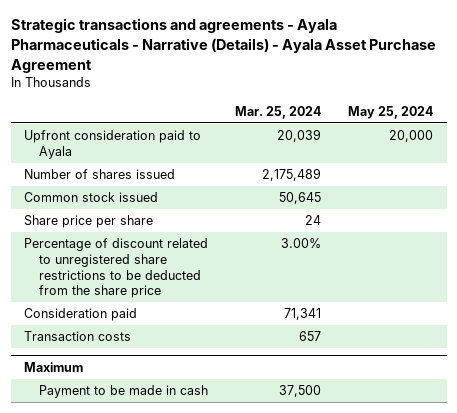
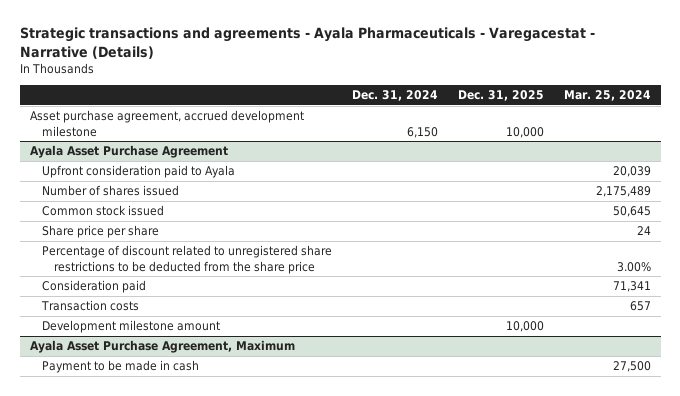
[10,18,436,73] Strategic transactions and agreements - Ayala Pharmaceuticals - Narrative (Details) - Ayala Asset Purchase Agreement -> [19,27,595,59] Strategic transactions and agreements - Ayala Pharmaceuticals - Varegacestat - Narrative (Details)
[348,105,434,119] May 25, 2024 -> none
none -> [351,90,438,102] Dec. 31, 2024
none -> [457,90,544,102] Dec. 31, 2025
none -> [29,110,304,137] Asset purchase agreement, accrued development milestone
none -> [29,145,228,159] Ayala Asset Purchase Agreement
[24,362,84,373] Maximum -> none
none -> [42,320,221,334] Development milestone amount
none -> [29,340,295,354] Ayala Asset Purchase Agreement, Maximum
[279,385,322,398] 37,500 -> [612,361,651,373] 27,500

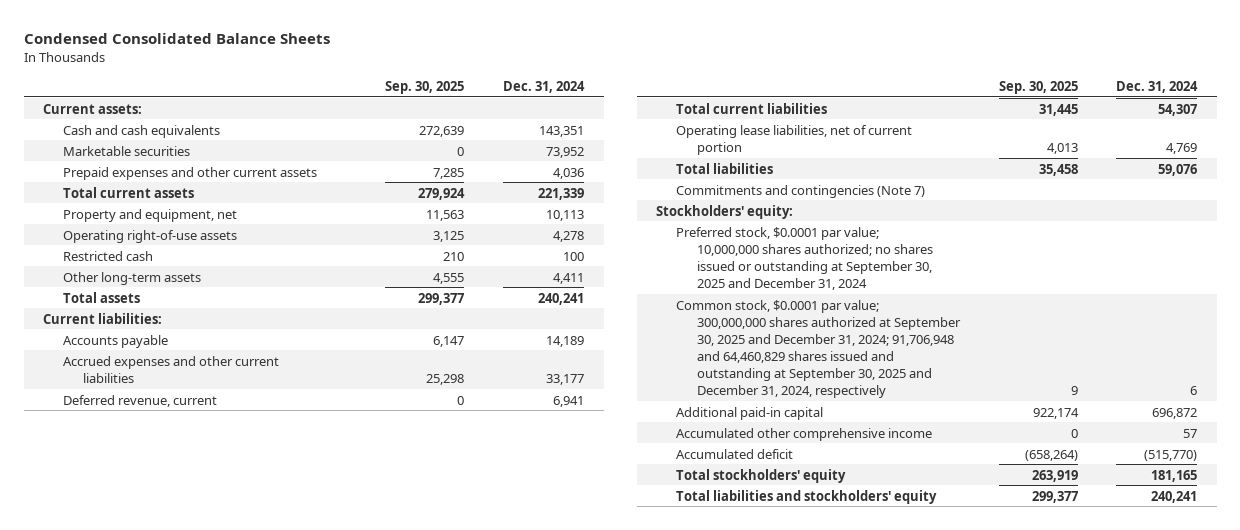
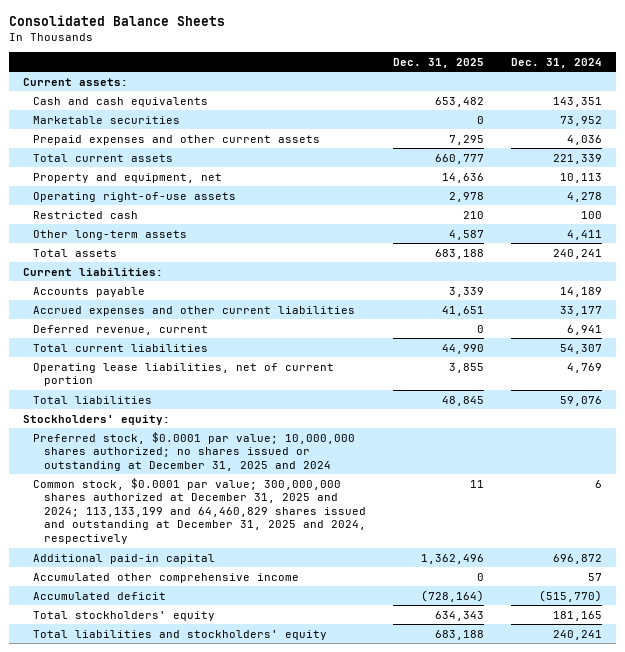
[23,33,330,45] Condensed Consolidated Balance Sheets -> [9,15,226,27] Consolidated Balance Sheets
[385,80,465,94] Sep. 30, 2025 -> none
none -> [392,57,484,68] Dec. 31, 2025
[676,184,926,198] Commitments and contingencies (Note 7) -> none
[676,226,933,290] Preferred stock, $0.0001 par value; 10,000,000 shares authorized; no shares issued or outstanding at September 30, 2025 and December 31, 2024 -> [33,431,356,471] Preferred stock, $0.0001 par value; 10,000,000 shares authorized; no shares issued or outstanding at December 31, 2025 and 2024
[676,299,961,398] Common stock, $0.0001 par value; 300,000,000 shares authorized at September 30, 2025 and December 31, 2024; 91,706,948 and 64,460,829 shares issued and outstanding at September 30, 2025 and December 31, 2024, respectively -> [33,477,366,545] Common stock, $0.0001 par value; 300,000,000 shares authorized at December 31, 2025 and 2024; 113,133,199 and 64,460,829 shares issued and outstanding at December 31, 2025 and 2024, respectively

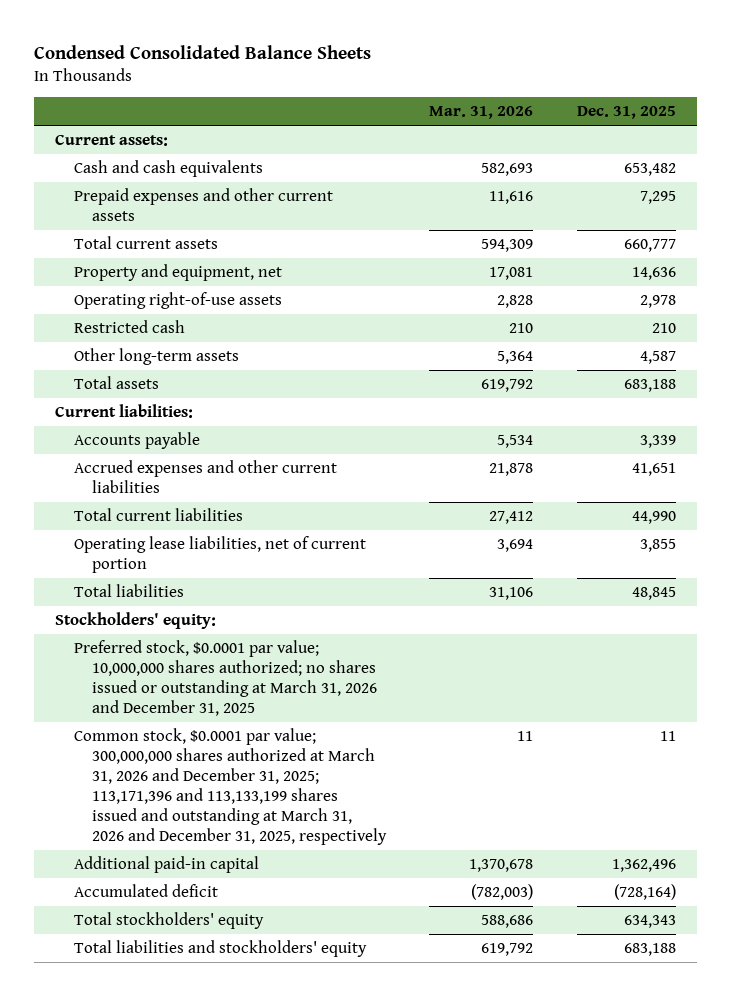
[9,15,226,27] Consolidated Balance Sheets -> [33,44,371,59] Condensed Consolidated Balance Sheets
[511,57,603,68] Dec. 31, 2024 -> none
none -> [429,106,534,120] Mar. 31, 2026
[33,115,181,124] Marketable securities -> none
[33,324,209,335] Deferred revenue, current -> none
[33,431,356,471] Preferred stock, $0.0001 par value; 10,000,000 shares authorized; no shares issued or outstanding at December 31, 2025 and 2024 -> [73,640,377,717] Preferred stock, $0.0001 par value; 10,000,000 shares authorized; no shares issued or outstanding at March 31, 2026 and December 31, 2025
[33,477,366,545] Common stock, $0.0001 par value; 300,000,000 shares authorized at December 31, 2025 and 2024; 113,133,199 and 64,460,829 shares issued and outstanding at December 31, 2025 and 2024, respectively -> [73,728,387,846] Common stock, $0.0001 par value; 300,000,000 shares authorized at March 31, 2026 and December 31, 2025; 113,171,396 and 113,133,199 shares issued and outstanding at March 31, 2026 and December 31, 2025, respectively
[33,572,300,583] Accumulated other comprehensive income -> none

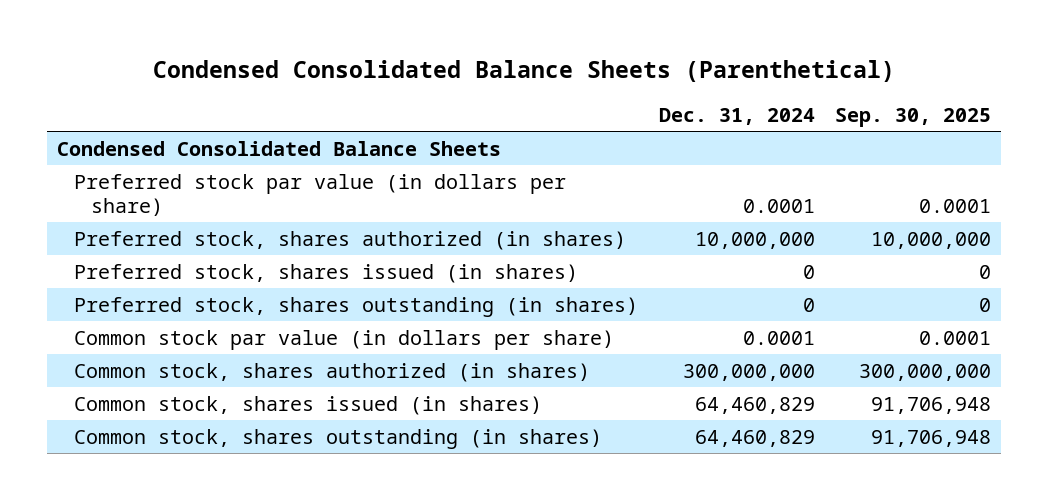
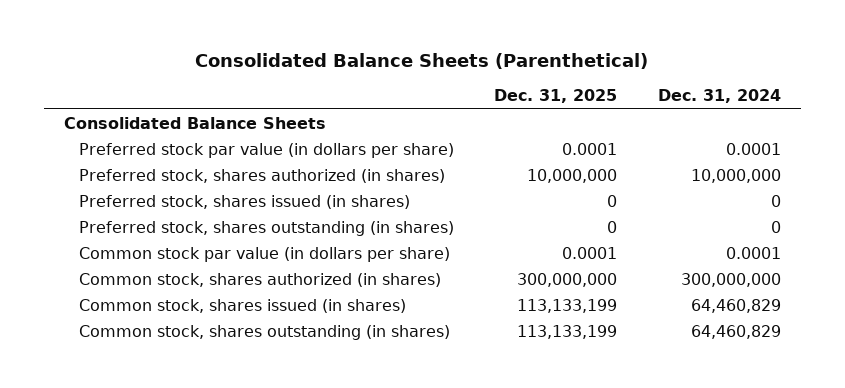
[153,60,896,83] Condensed Consolidated Balance Sheets (Parenthetical) -> [195,53,649,70] Consolidated Balance Sheets (Parenthetical)
[835,107,992,127] Sep. 30, 2025 -> none
none -> [494,89,618,104] Dec. 31, 2025
[57,140,502,156] Condensed Consolidated Balance Sheets -> [63,116,326,129] Consolidated Balance Sheets

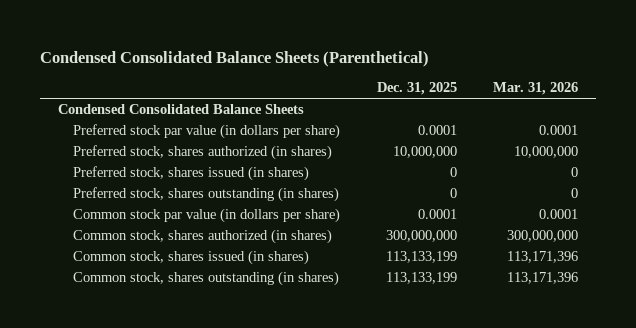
[195,53,649,70] Consolidated Balance Sheets (Parenthetical) -> [40,50,430,67] Condensed Consolidated Balance Sheets (Parenthetical)
[658,89,782,104] Dec. 31, 2024 -> none
none -> [492,82,578,96] Mar. 31, 2026
[63,116,326,129] Consolidated Balance Sheets -> [58,104,305,115] Condensed Consolidated Balance Sheets

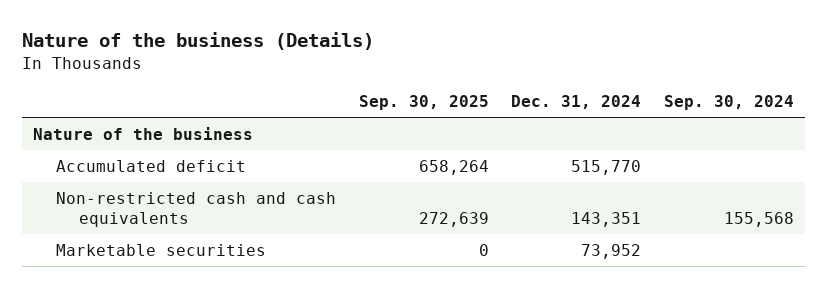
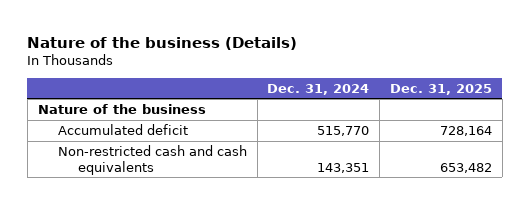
[358,95,489,111] Sep. 30, 2025 -> none
[663,95,794,111] Sep. 30, 2024 -> none
none -> [389,83,492,95] Dec. 31, 2025
[56,243,267,256] Marketable securities -> none

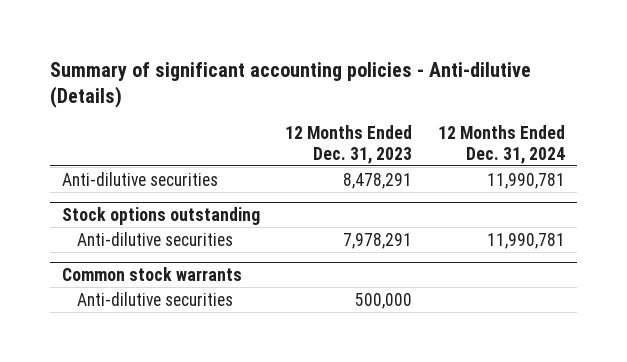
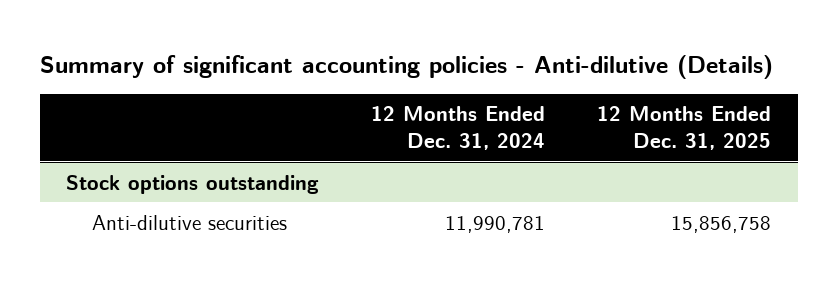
[285,125,413,164] 12 Months Ended Dec. 31, 2023 -> none
none -> [597,106,772,150] 12 Months Ended Dec. 31, 2025
[62,171,219,186] Anti-dilutive securities -> none
[62,266,243,281] Common stock warrants -> none
[77,291,234,306] Anti-dilutive securities -> none

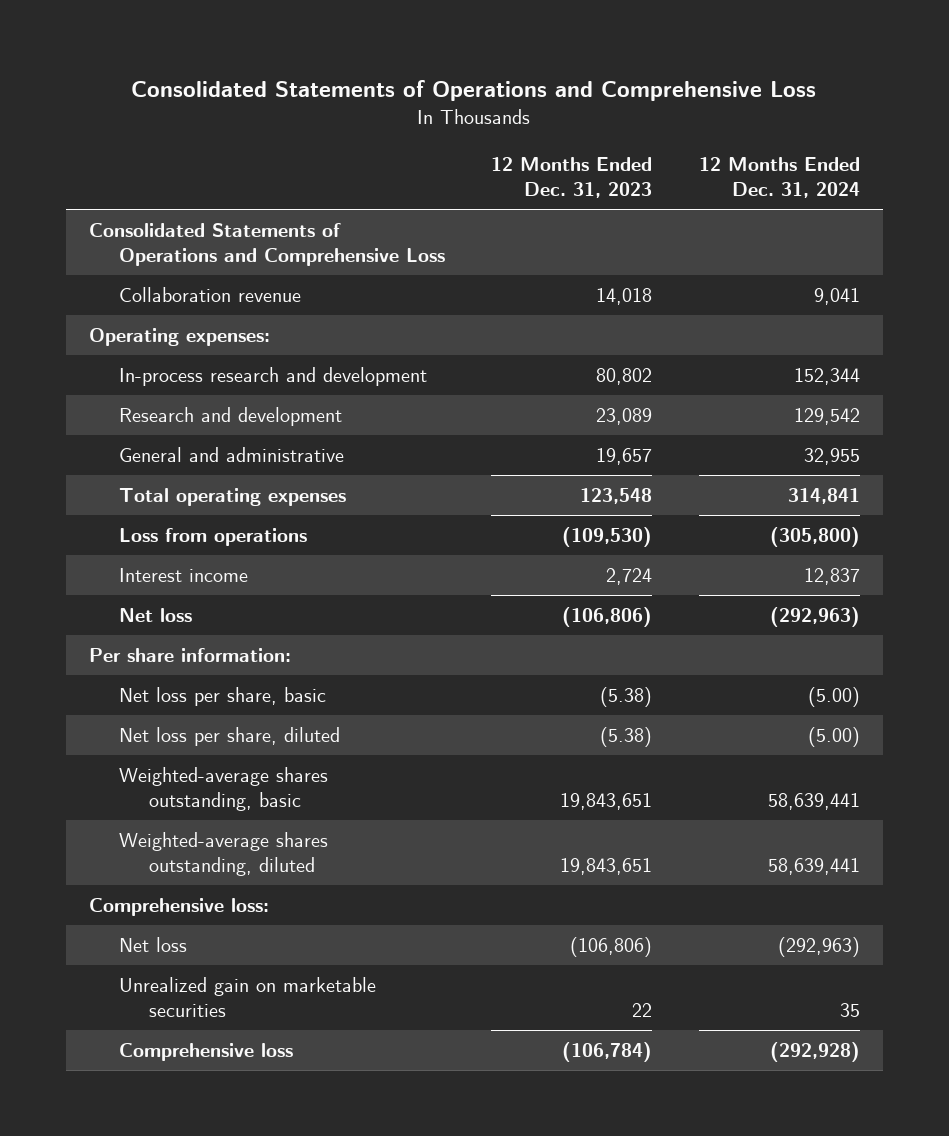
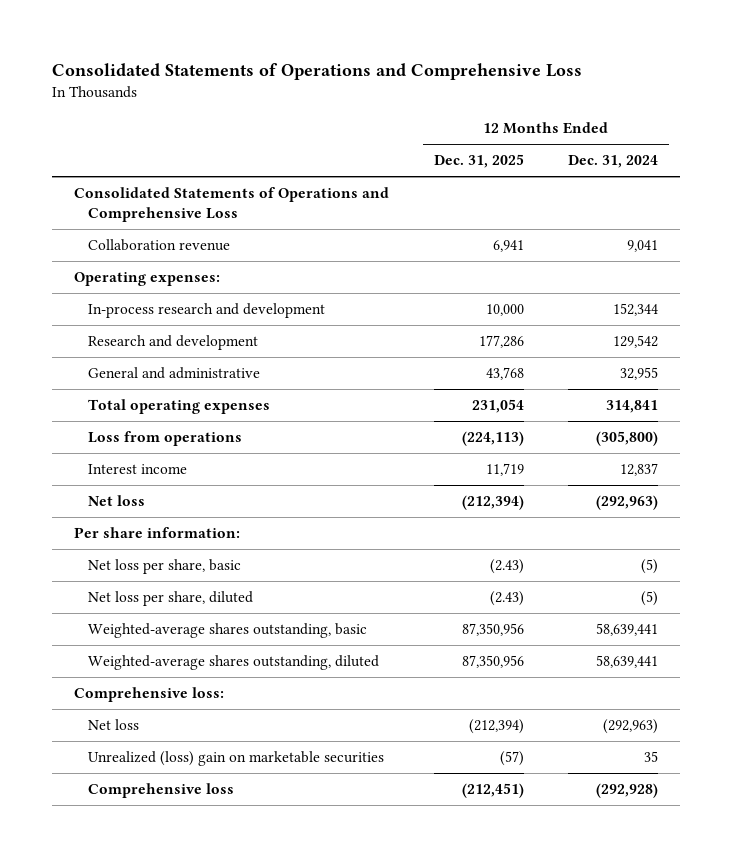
[491,157,653,199] 12 Months Ended Dec. 31, 2023 -> none
none -> [433,154,524,169] Dec. 31, 2025
[807,686,860,707] (5.00) -> [641,558,659,574] (5)
[807,726,860,747] (5.00) -> [641,590,659,606] (5)
[118,976,376,1017] Unrealized gain on marketable securities -> [88,750,385,766] Unrealized (loss) gain on marketable securities

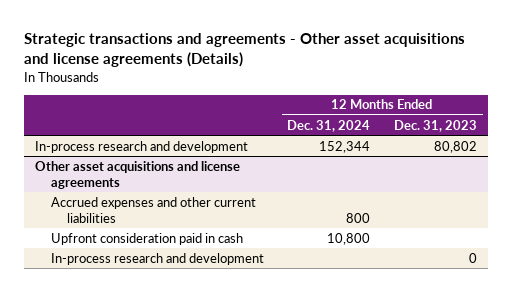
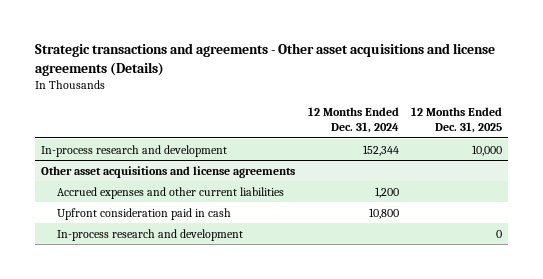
[393,119,477,132] Dec. 31, 2023 -> none
none -> [410,106,502,134] 12 Months Ended Dec. 31, 2025
[346,212,371,223] 800 -> [374,186,399,198] 1,200

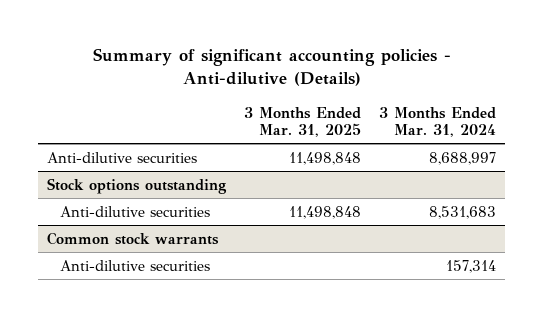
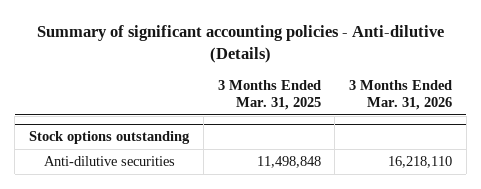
[379,106,497,137] 3 Months Ended Mar. 31, 2024 -> none
none -> [349,80,453,110] 3 Months Ended Mar. 31, 2026
[47,151,198,163] Anti-dilutive securities -> none
[47,231,220,245] Common stock warrants -> none
[60,259,211,271] Anti-dilutive securities -> none

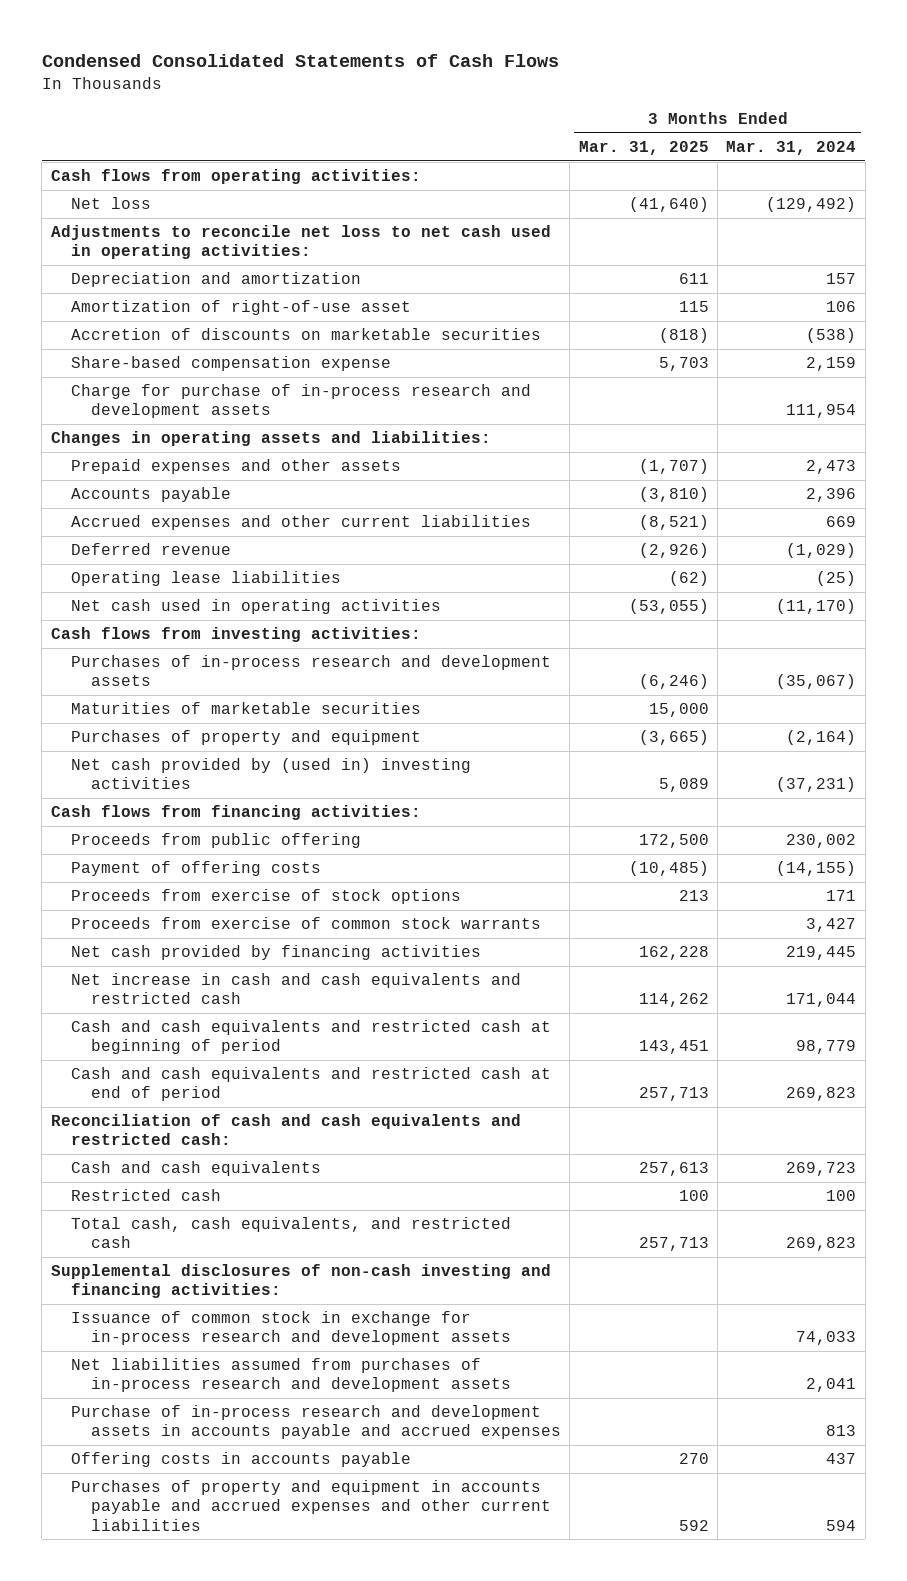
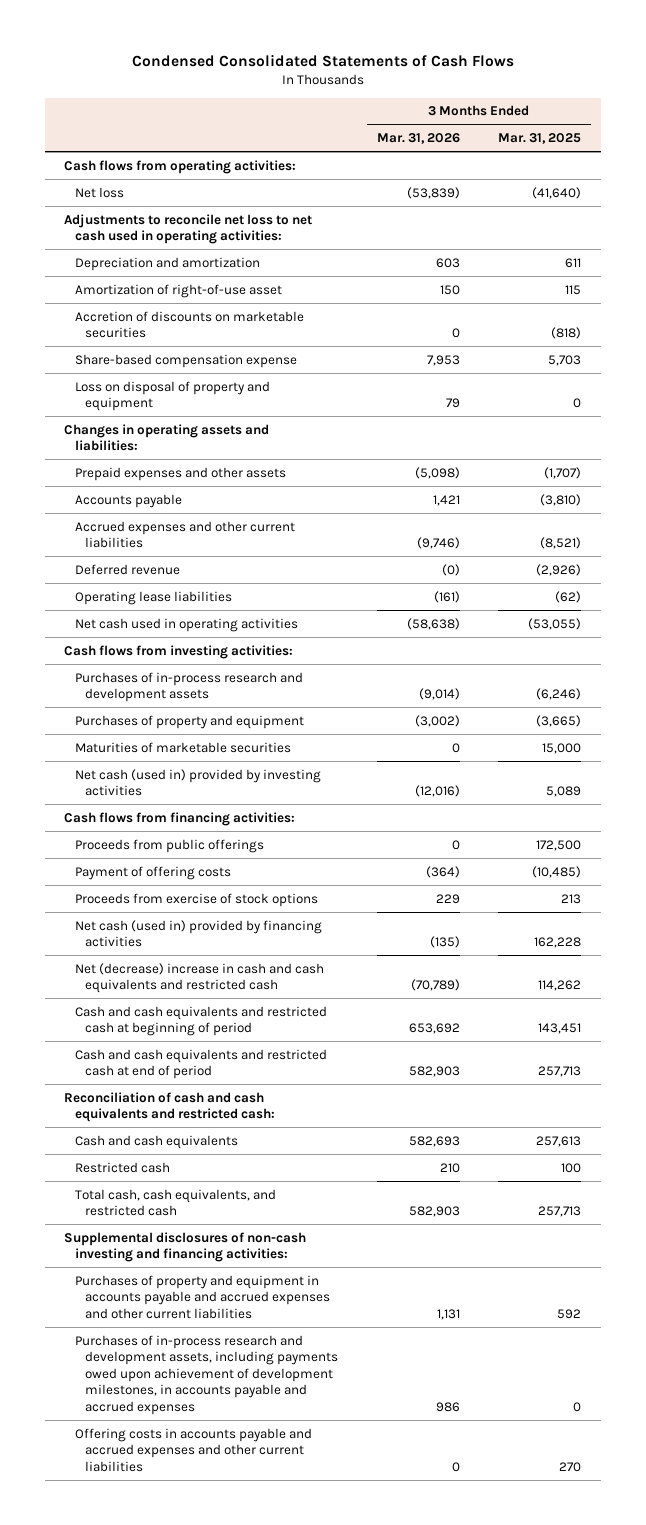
[726,141,857,156] Mar. 31, 2024 -> none
none -> [376,133,460,145] Mar. 31, 2026
[70,384,531,419] Charge for purchase of in-process research and development assets -> none
none -> [74,380,270,412] Loss on disposal of property and equipment
[70,702,421,715] Maturities of marketable securities -> [74,741,291,753] Maturities of marketable securities
[70,758,471,790] Net cash provided by (used in) investing activities -> [74,768,321,797] Net cash (used in) provided by investing activities
[70,833,361,849] Proceeds from public offering -> [74,838,264,853] Proceeds from public offerings
[70,917,541,930] Proceeds from exercise of common stock warrants -> none
[70,945,481,961] Net cash provided by financing activities -> [74,919,322,948] Net cash (used in) provided by financing activities
[70,973,521,1005] Net increase in cash and cash equivalents and restricted cash -> [74,962,324,994] Net (decrease) increase in cash and cash equivalents and restricted cash
[70,1311,512,1346] Issuance of common stock in exchange for in-process research and development assets -> none
[70,1358,512,1393] Net liabilities assumed from purchases of in-process research and development assets -> none
[70,1405,562,1440] Purchase of in-process research and development assets in accounts payable and accrued expenses -> none
[70,1452,411,1468] Offering costs in accounts payable -> none
none -> [74,1334,339,1416] Purchases of in-process research and development assets, including payments owed upon achievement of development milestones, in accounts payable and accrued expenses
none -> [74,1427,312,1472] Offering costs in accounts payable and accrued expenses and other current liabilities

